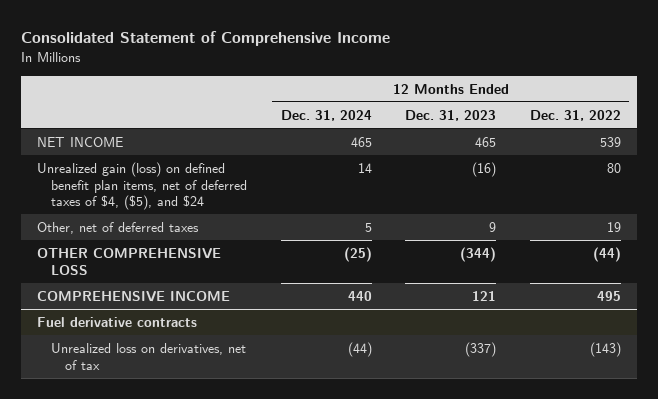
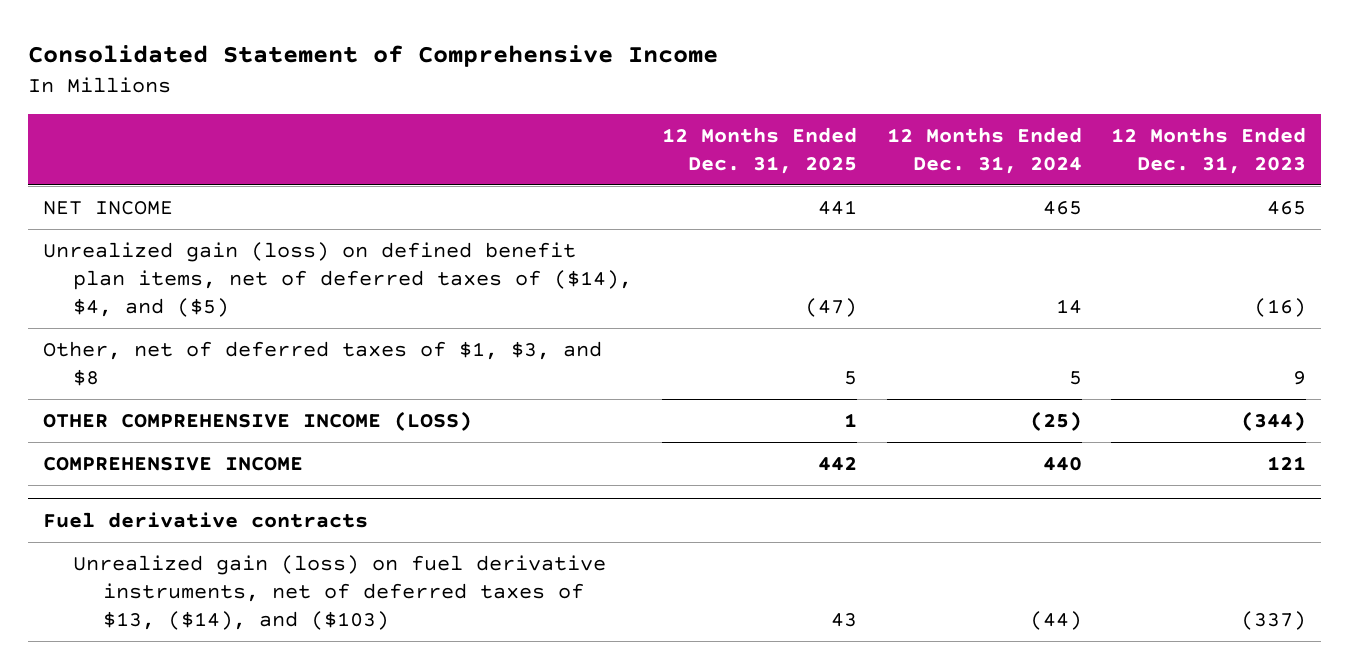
[529,109,621,121] Dec. 31, 2022 -> none
none -> [661,126,857,174] 12 Months Ended Dec. 31, 2025
[37,161,248,211] Unrealized gain (loss) on defined benefit plan items, net of deferred taxes of $4, ($5), and $24 -> [42,241,633,317] Unrealized gain (loss) on defined benefit plan items, net of deferred taxes of ($14), $4, and ($5)
[37,221,200,234] Other, net of deferred taxes -> [42,340,602,386] Other, net of deferred taxes of $1, $3, and $8
[37,247,222,275] OTHER COMPREHENSIVE LOSS -> [42,410,472,431] OTHER COMPREHENSIVE INCOME (LOSS)
[51,342,247,370] Unrealized loss on derivatives, net of tax -> [73,554,607,630] Unrealized gain (loss) on fuel derivative instruments, net of deferred taxes of $13, ($14), and ($103)

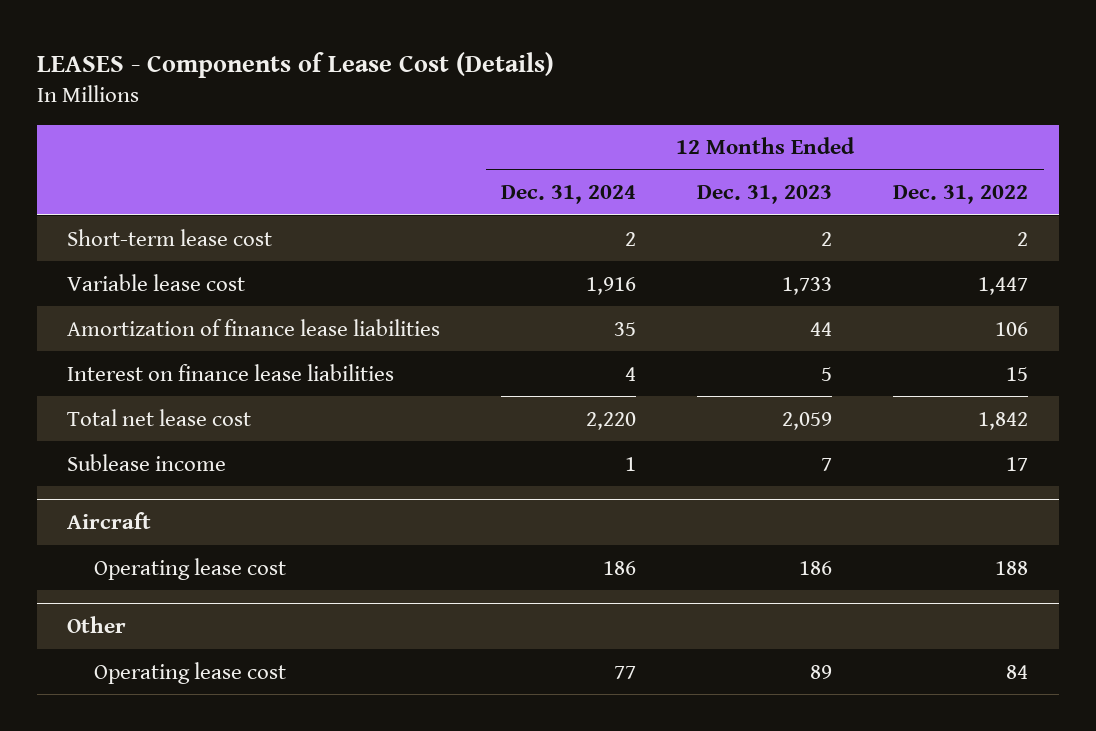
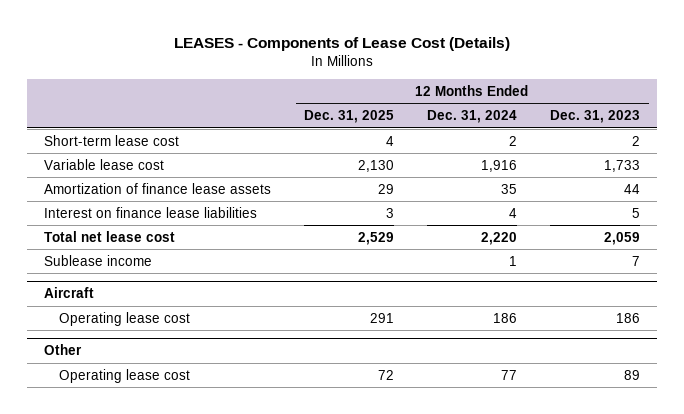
[893,185,1029,205] Dec. 31, 2022 -> none
none -> [303,110,394,124] Dec. 31, 2025
[67,318,441,336] Amortization of finance lease liabilities -> [43,182,271,194] Amortization of finance lease assets

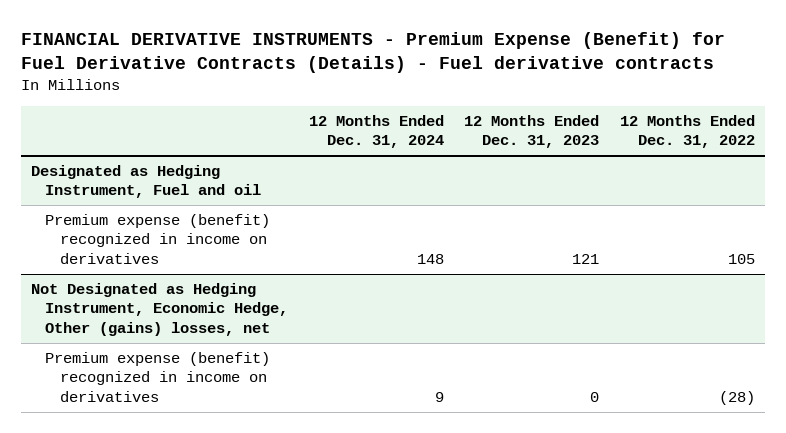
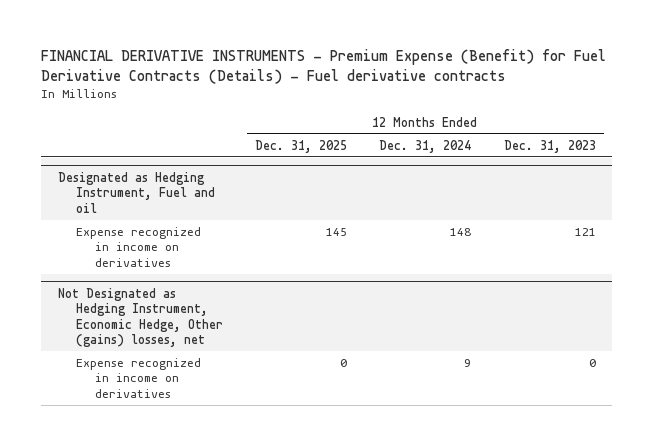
[619,114,755,149] 12 Months Ended Dec. 31, 2022 -> none
none -> [255,139,348,153] 12 Months Ended Dec. 31, 2025
[45,214,271,264] Premium expense (benefit) recognized in income on derivatives -> [76,226,202,267] Expense recognized in income on derivatives
[45,352,271,402] Premium expense (benefit) recognized in income on derivatives -> [76,357,202,398] Expense recognized in income on derivatives

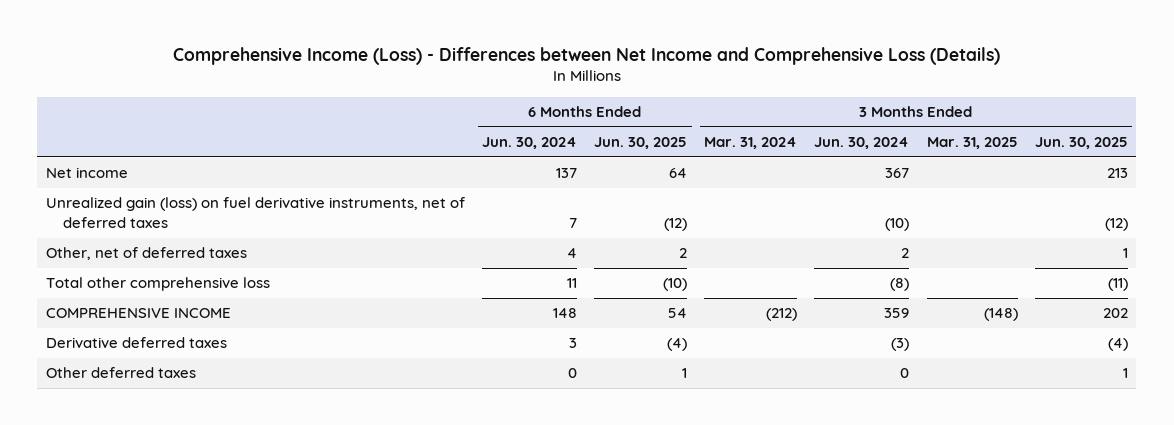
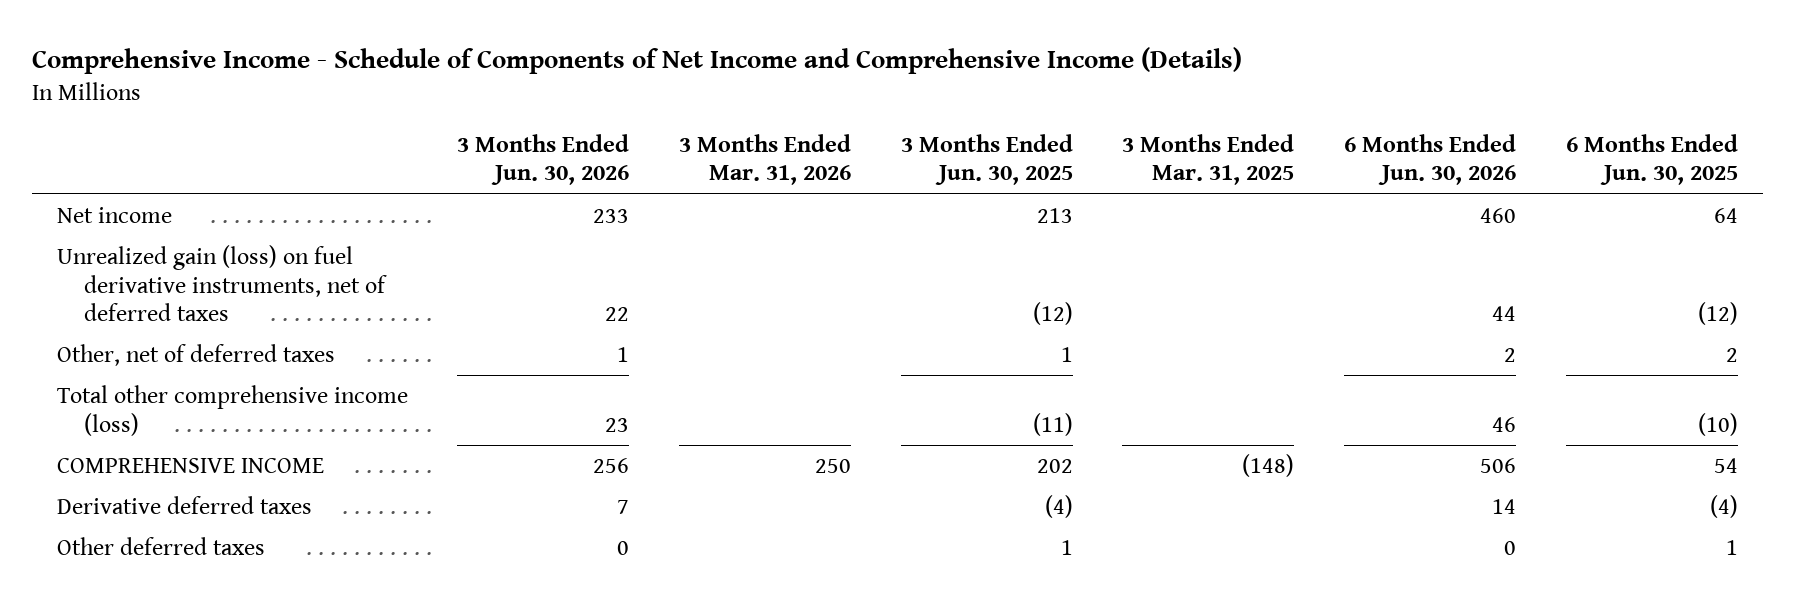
[172,46,1000,65] Comprehensive Income (Loss) - Differences between Net Income and Comprehensive Loss (Details) -> [31,47,1242,75] Comprehensive Income - Schedule of Components of Net Income and Comprehensive Income (Details)
[482,137,578,150] Jun. 30, 2024 -> none
[704,137,798,150] Mar. 31, 2024 -> none
[814,137,910,150] Jun. 30, 2024 -> none
none -> [457,133,630,186] 3 Months Ended Jun. 30, 2026
none -> [678,133,851,186] 3 Months Ended Mar. 31, 2026
none -> [1344,133,1517,186] 6 Months Ended Jun. 30, 2026
[46,277,271,292] Total other comprehensive loss -> [56,385,408,436] Total other comprehensive income (loss)

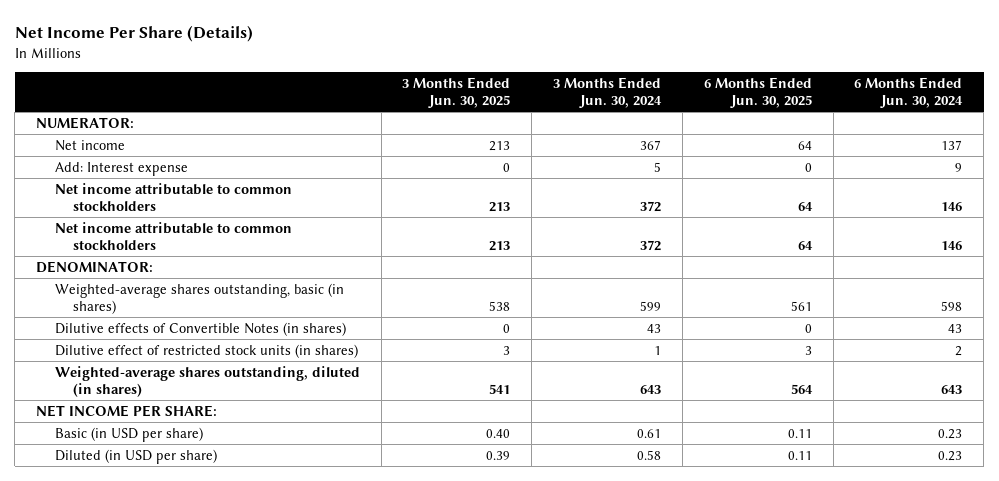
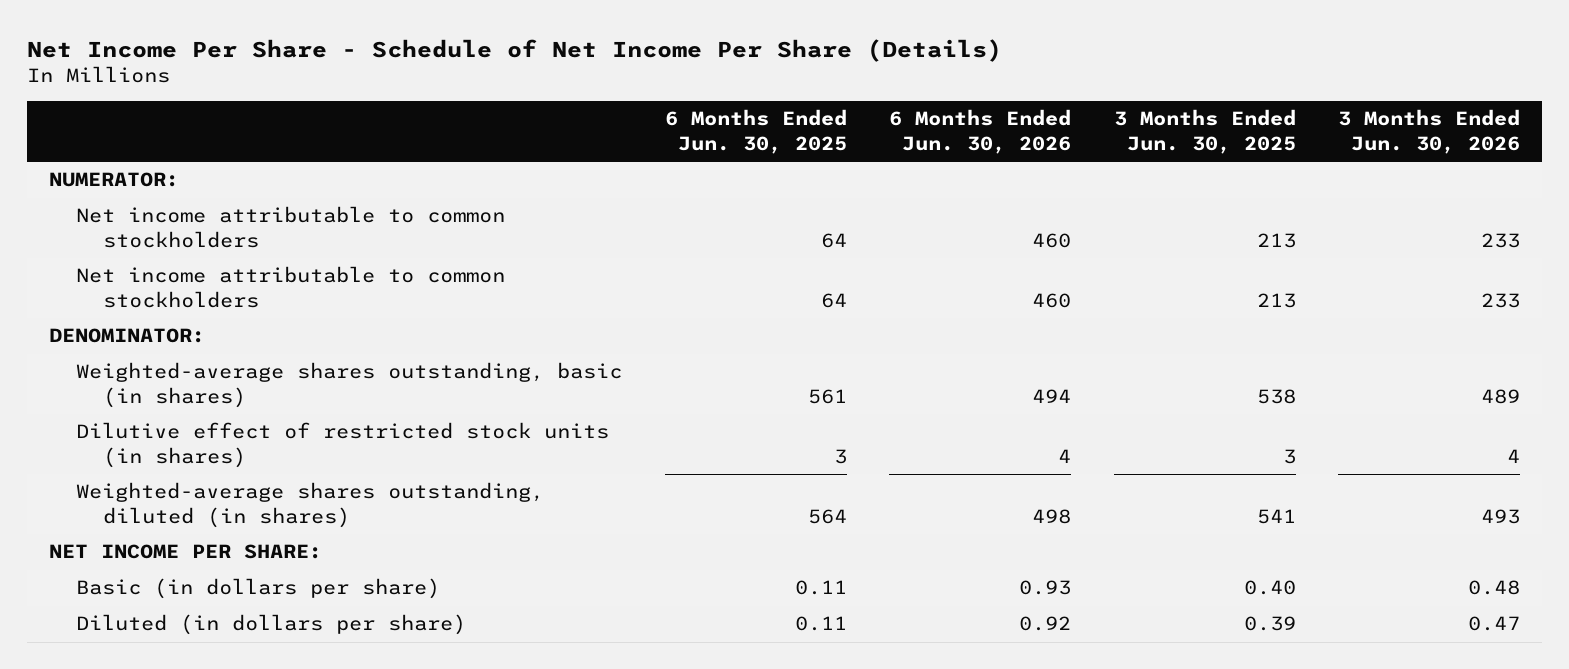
[14,24,253,42] Net Income Per Share (Details) -> [27,38,1003,62] Net Income Per Share - Schedule of Net Income Per Share (Details)
[553,76,663,109] 3 Months Ended Jun. 30, 2024 -> none
[854,76,964,109] 6 Months Ended Jun. 30, 2024 -> none
none -> [889,109,1072,154] 6 Months Ended Jun. 30, 2026
none -> [1338,109,1521,154] 3 Months Ended Jun. 30, 2026
[54,139,125,151] Net income -> none
[54,161,188,176] Add: Interest expense -> none
[54,321,346,336] Dilutive effects of Convertible Notes (in shares) -> none
[54,426,203,442] Basic (in USD per share) -> [75,578,440,600] Basic (in dollars per share)
[54,448,217,464] Diluted (in USD per share) -> [75,614,466,636] Diluted (in dollars per share)

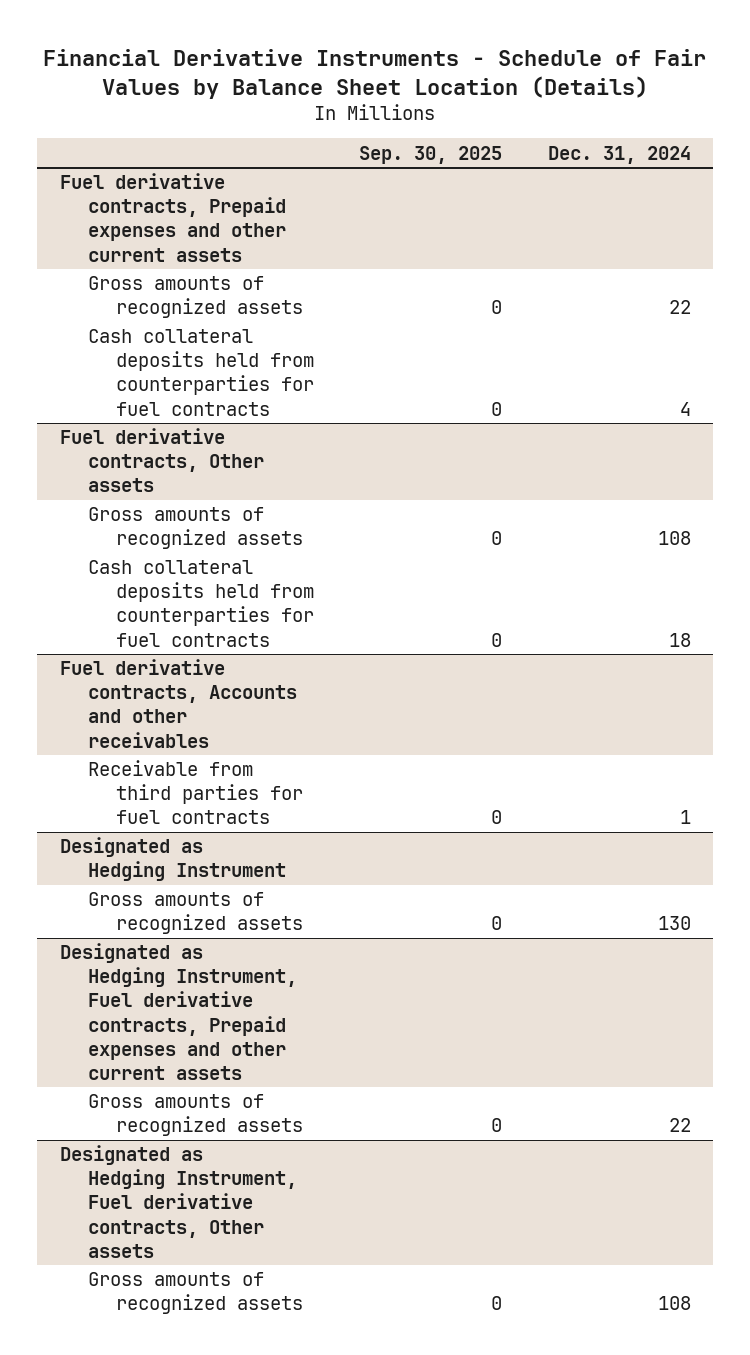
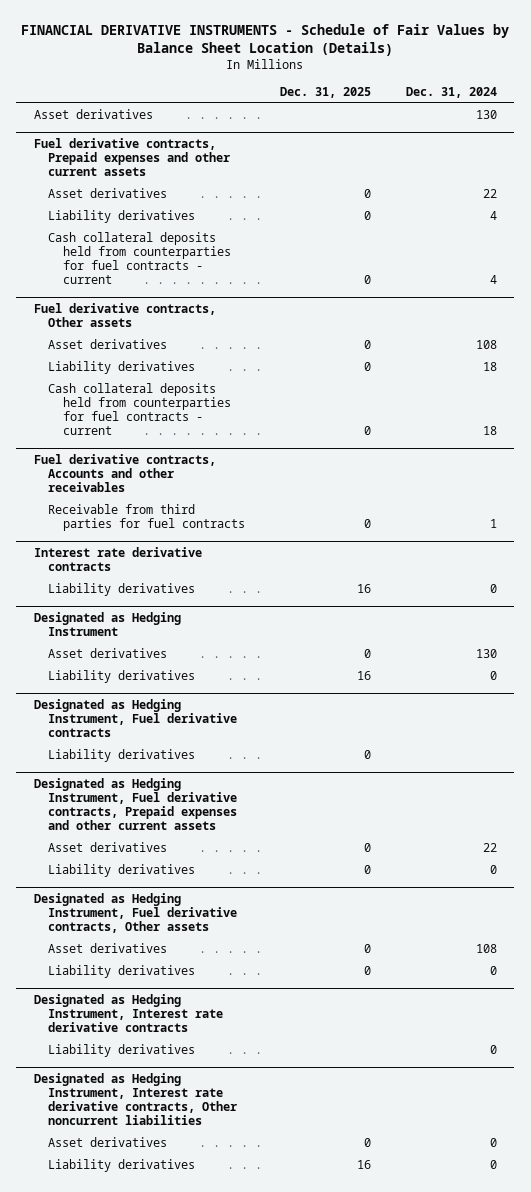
[43,48,707,99] Financial Derivative Instruments - Schedule of Fair Values by Balance Sheet Location (Details) -> [21,23,510,57] FINANCIAL DERIVATIVE INSTRUMENTS - Schedule of Fair Values by Balance Sheet Location (Details)
[359,145,503,164] Sep. 30, 2025 -> none
none -> [279,87,371,99] Dec. 31, 2025
none -> [33,109,153,120] Asset derivatives
[87,276,303,319] Gross amounts of recognized assets -> [48,188,168,199] Asset derivatives
none -> [48,210,196,224] Liability derivatives
[87,329,314,416] Cash collateral deposits held from counterparties for fuel contracts -> [48,232,231,284] Cash collateral deposits held from counterparties for fuel contracts - current
[87,507,303,550] Gross amounts of recognized assets -> [48,339,168,350] Asset derivatives
none -> [48,361,196,375] Liability derivatives
[87,560,314,647] Cash collateral deposits held from counterparties for fuel contracts -> [48,383,231,435] Cash collateral deposits held from counterparties for fuel contracts - current
none -> [33,547,202,572] Interest rate derivative contracts
none -> [48,583,196,597] Liability derivatives
[87,892,303,935] Gross amounts of recognized assets -> [48,648,168,659] Asset derivatives
none -> [48,670,196,684] Liability derivatives
none -> [33,699,238,738] Designated as Hedging Instrument, Fuel derivative contracts
none -> [48,749,196,763] Liability derivatives
[87,1094,303,1137] Gross amounts of recognized assets -> [48,842,168,853] Asset derivatives
none -> [48,864,196,878] Liability derivatives
[87,1272,303,1315] Gross amounts of recognized assets -> [48,943,168,954] Asset derivatives
none -> [48,965,196,979] Liability derivatives
none -> [33,994,224,1033] Designated as Hedging Instrument, Interest rate derivative contracts
none -> [48,1044,196,1058] Liability derivatives
none -> [33,1073,238,1125] Designated as Hedging Instrument, Interest rate derivative contracts, Other noncurrent liabilities
none -> [48,1137,168,1148] Asset derivatives
none -> [48,1159,196,1173] Liability derivatives

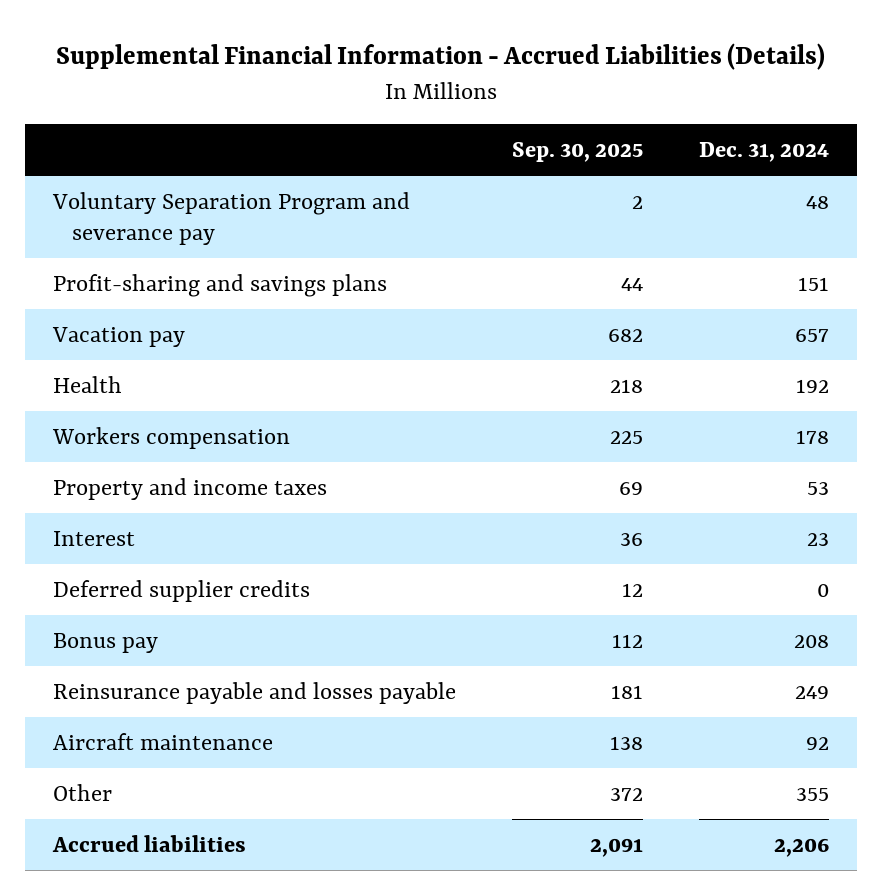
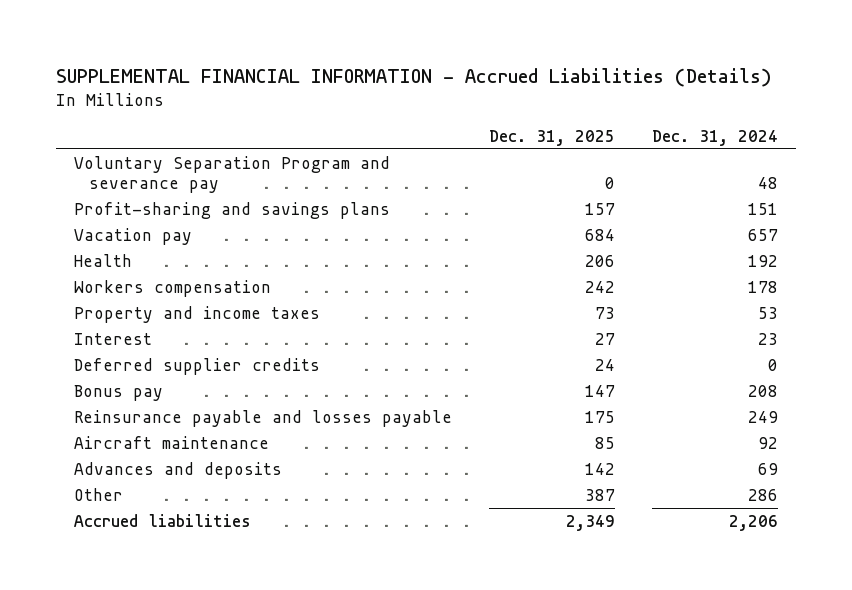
[55,43,825,71] Supplemental Financial Information - Accrued Liabilities (Details) -> [56,67,773,87] SUPPLEMENTAL FINANCIAL INFORMATION - Accrued Liabilities (Details)
[511,141,643,162] Sep. 30, 2025 -> none
none -> [489,129,616,146] Dec. 31, 2025
none -> [74,462,283,480] Advances and deposits
[795,787,829,801] 355 -> [747,489,778,502] 286

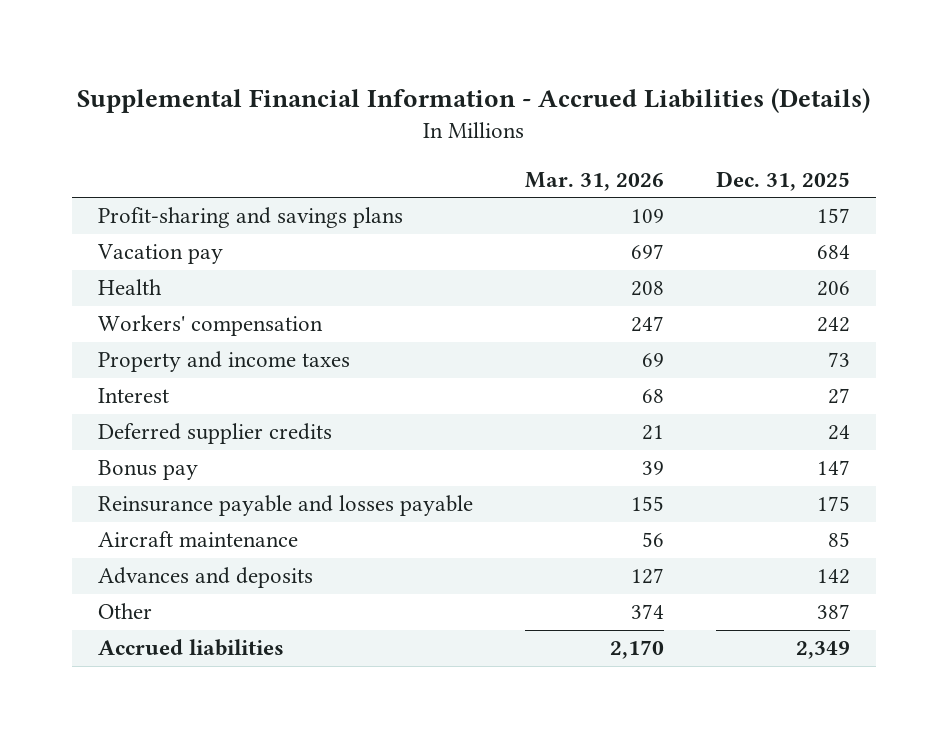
[56,67,773,87] SUPPLEMENTAL FINANCIAL INFORMATION - Accrued Liabilities (Details) -> [76,88,870,114] Supplemental Financial Information - Accrued Liabilities (Details)
[651,129,778,146] Dec. 31, 2024 -> none
none -> [524,171,664,191] Mar. 31, 2026
[74,156,391,194] Voluntary Separation Program and severance pay -> none
[74,280,272,298] Workers compensation -> [97,315,323,337] Workers' compensation

